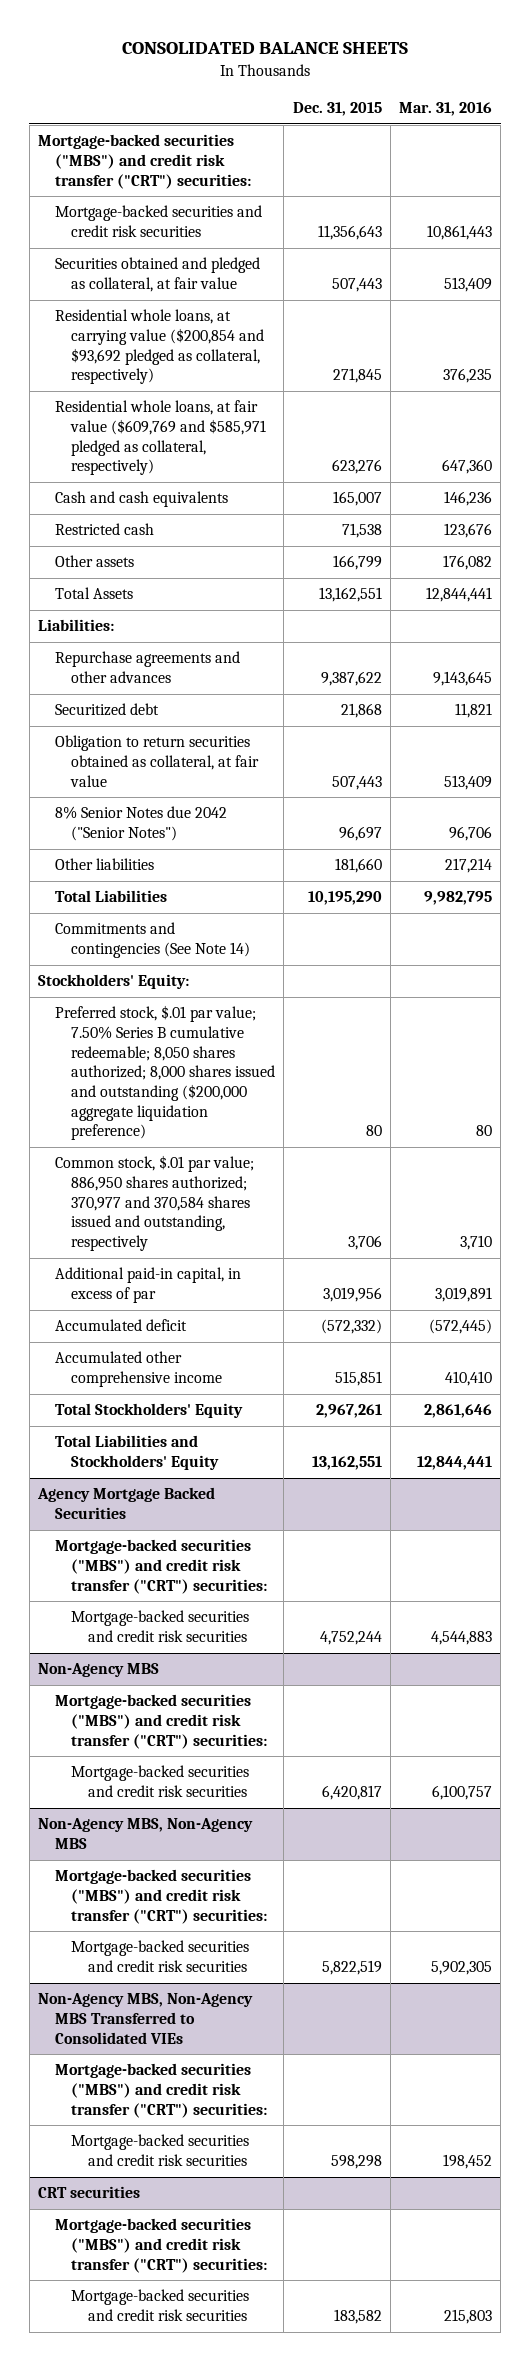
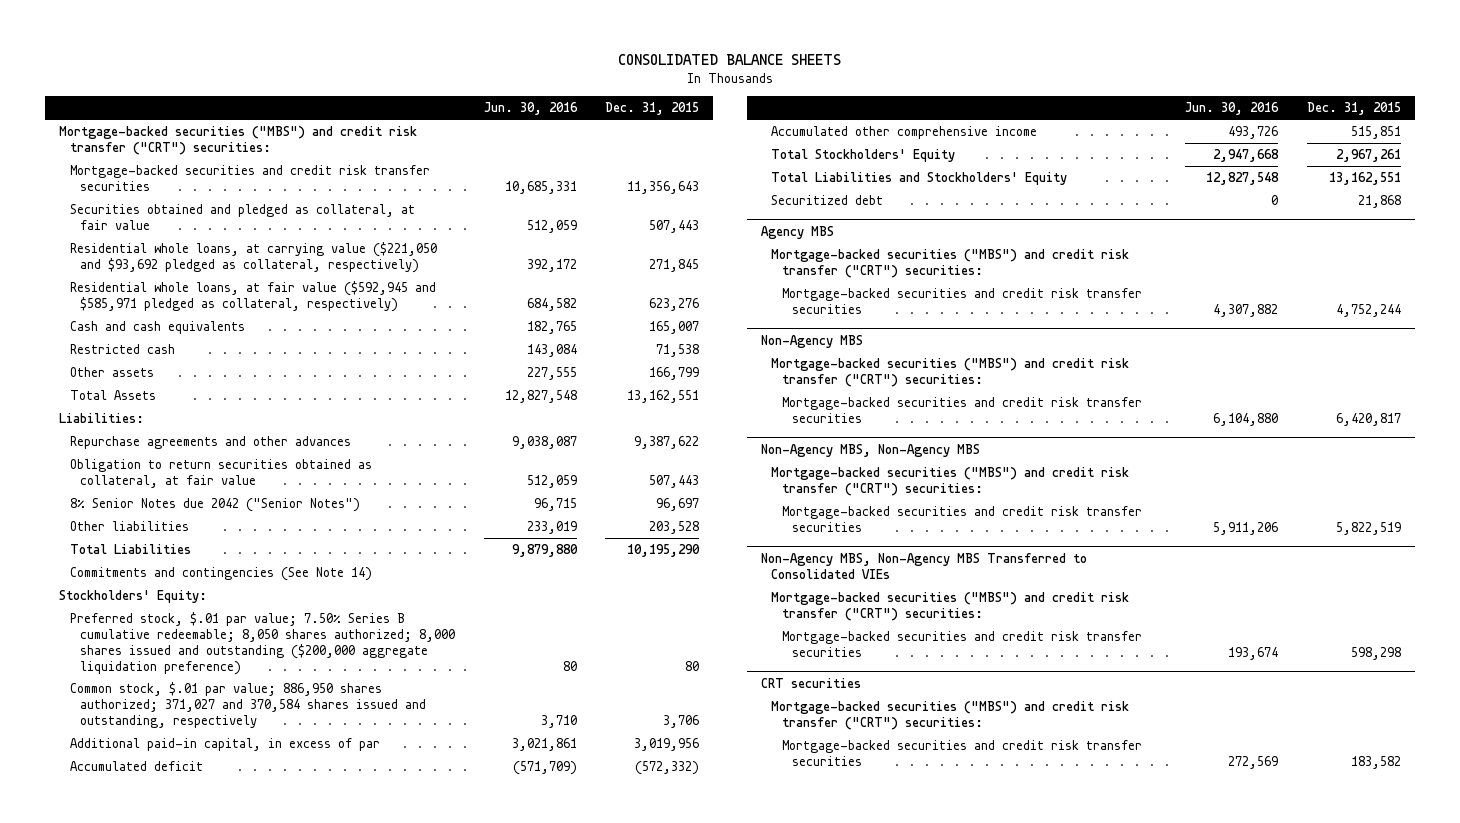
[398,102,492,117] Mar. 31, 2016 -> none
none -> [483,102,578,116] Jun. 30, 2016
[54,205,262,238] Mortgage-backed securities and credit risk securities -> [69,164,430,191] Mortgage-backed securities and credit risk transfer securities
[54,309,265,385] Residential whole loans, at carrying value ($200,854 and $93,692 pledged as collateral, respectively) -> [69,241,437,273] Residential whole loans, at carrying value ($221,050 and $93,692 pledged as collateral, respectively)
[54,400,267,476] Residential whole loans, at fair value ($609,769 and $585,971 pledged as collateral, respectively) -> [69,280,436,312] Residential whole loans, at fair value ($592,945 and $585,971 pledged as collateral, respectively)
[334,858,382,874] 181,660 -> [649,520,700,534] 203,528
[54,1155,254,1252] Common stock, $.01 par value; 886,950 shares authorized; 370,977 and 370,584 shares issued and outstanding, respectively -> [69,681,427,728] Common stock, $.01 par value; 886,950 shares authorized; 371,027 and 370,584 shares issued and outstanding, respectively
[54,703,159,717] Securitized debt -> [771,194,884,205] Securitized debt
[37,1487,216,1520] Agency Mortgage Backed Securities -> [760,225,834,239] Agency MBS
[71,1610,250,1643] Mortgage-backed securities and credit risk securities -> [781,287,1142,314] Mortgage-backed securities and credit risk transfer securities
[71,1765,250,1798] Mortgage-backed securities and credit risk securities -> [781,396,1142,423] Mortgage-backed securities and credit risk transfer securities
[71,1940,250,1973] Mortgage-backed securities and credit risk securities -> [781,505,1142,532] Mortgage-backed securities and credit risk transfer securities
[71,2134,250,2167] Mortgage-backed securities and credit risk securities -> [781,630,1142,657] Mortgage-backed securities and credit risk transfer securities
[71,2289,250,2322] Mortgage-backed securities and credit risk securities -> [781,739,1142,766] Mortgage-backed securities and credit risk transfer securities

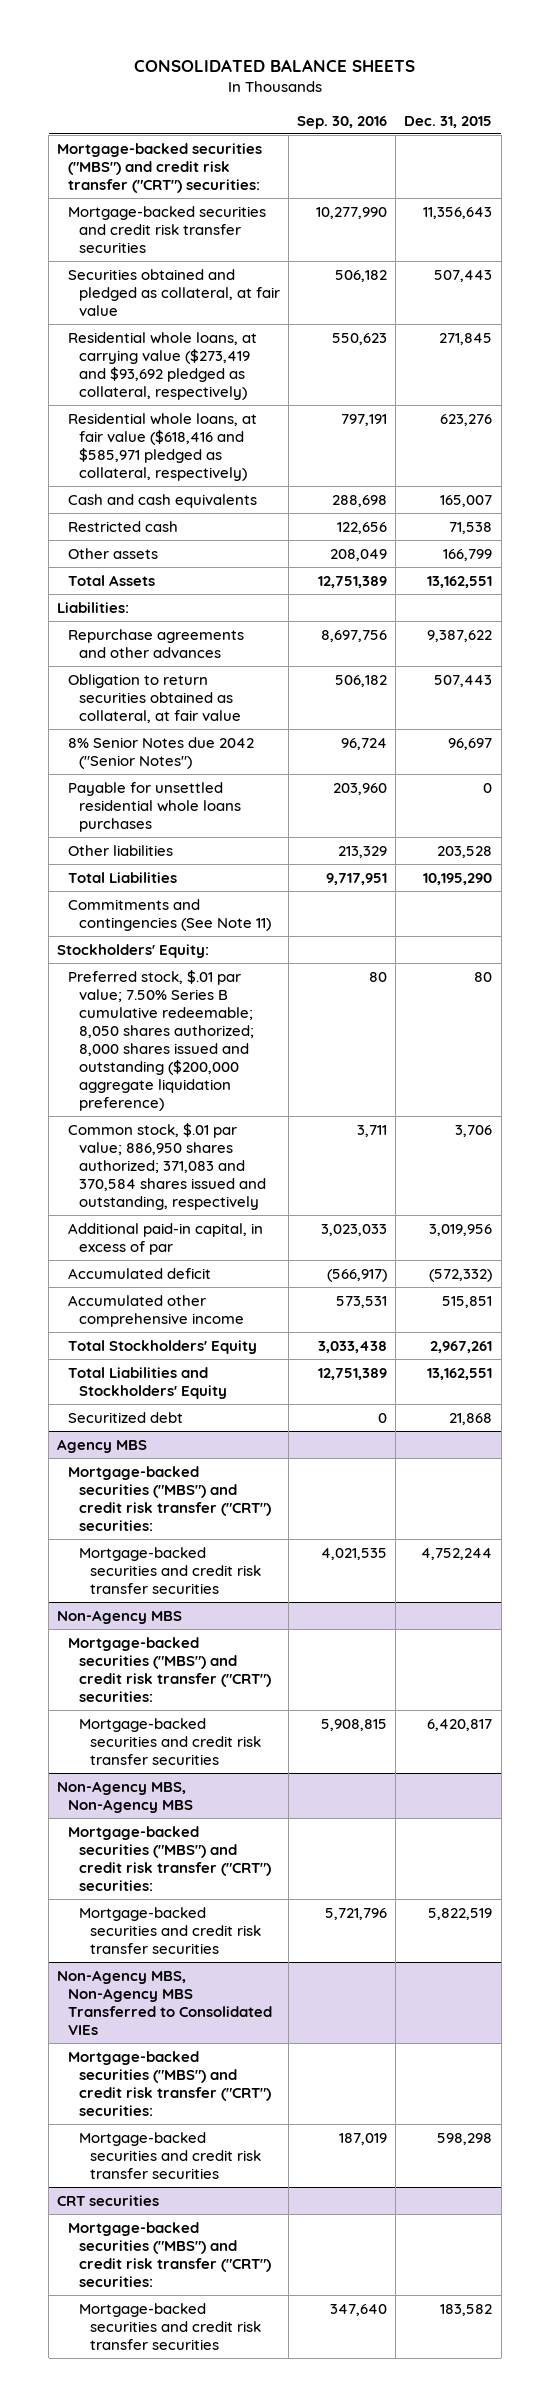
[483,102,578,116] Jun. 30, 2016 -> none
none -> [297,115,388,129] Sep. 30, 2016
[69,241,437,273] Residential whole loans, at carrying value ($221,050 and $93,692 pledged as collateral, respectively) -> [68,331,258,400] Residential whole loans, at carrying value ($273,419 and $93,692 pledged as collateral, respectively)
[69,280,436,312] Residential whole loans, at fair value ($592,945 and $585,971 pledged as collateral, respectively) -> [68,412,258,481] Residential whole loans, at fair value ($618,416 and $585,971 pledged as collateral, respectively)
none -> [68,781,242,832] Payable for unsettled residential whole loans purchases
[69,566,372,581] Commitments and contingencies (See Note 14) -> [68,898,272,931] Commitments and contingencies (See Note 11)
[69,681,427,728] Common stock, $.01 par value; 886,950 shares authorized; 371,027 and 370,584 shares issued and outstanding, respectively -> [68,1122,267,1210] Common stock, $.01 par value; 886,950 shares authorized; 371,083 and 370,584 shares issued and outstanding, respectively

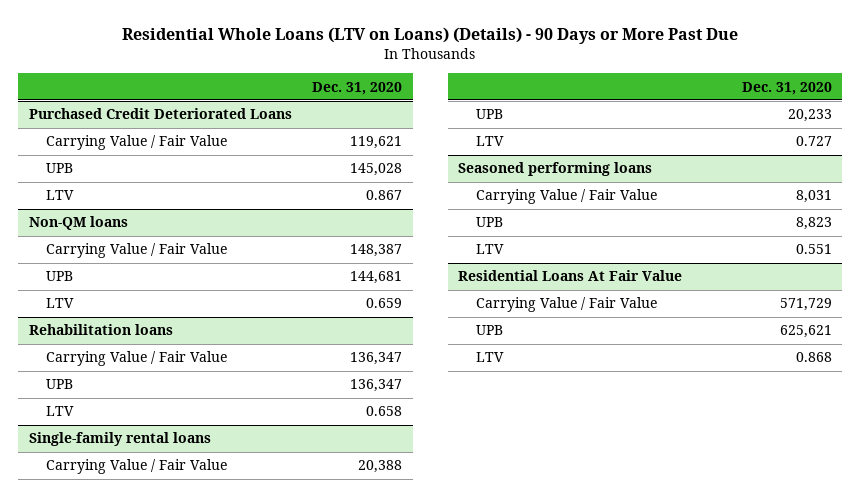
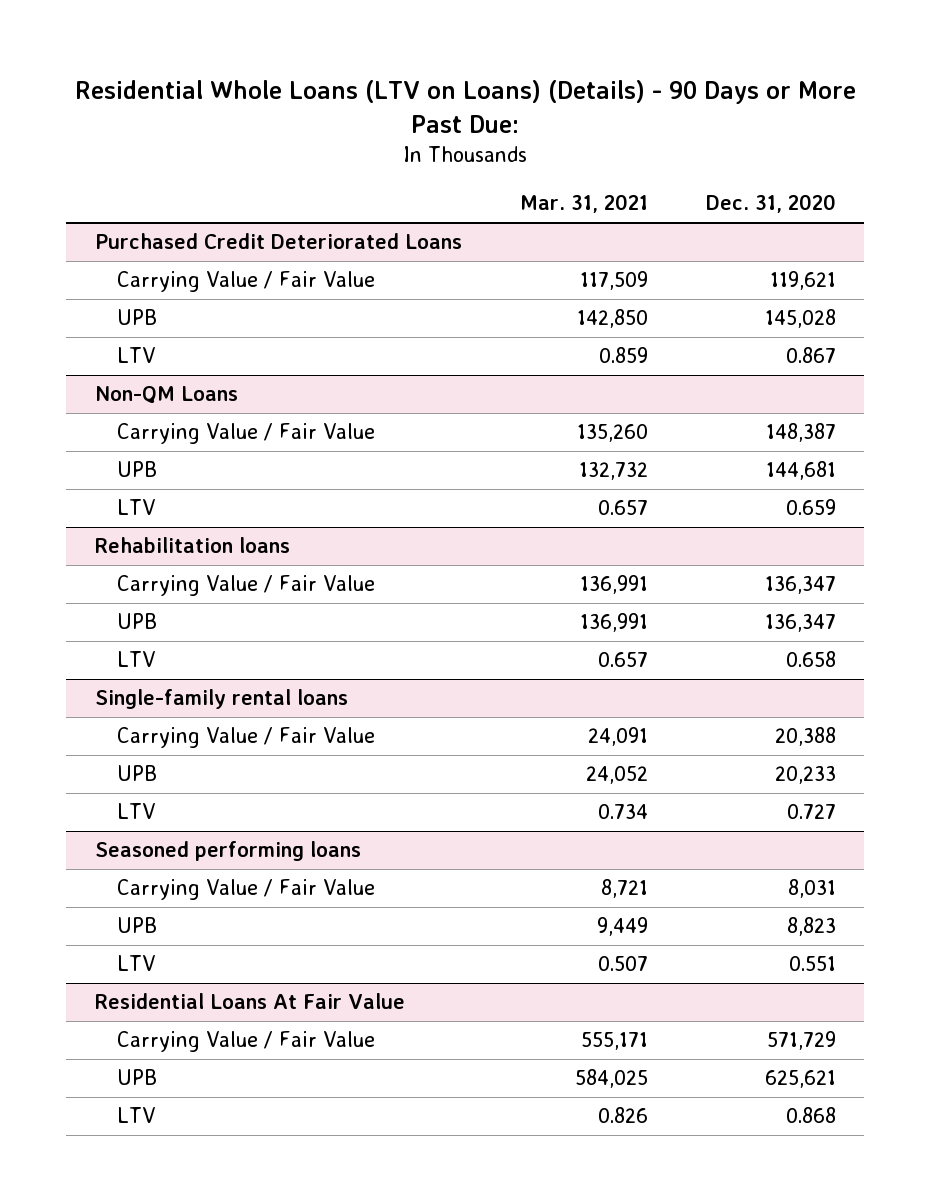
[122,27,739,45] Residential Whole Loans (LTV on Loans) (Details) - 90 Days or More Past Due -> [75,80,857,134] Residential Whole Loans (LTV on Loans) (Details) - 90 Days or More Past Due:
none -> [519,194,648,214] Mar. 31, 2021
[28,216,128,231] Non-QM loans -> [94,386,238,405] Non-QM Loans

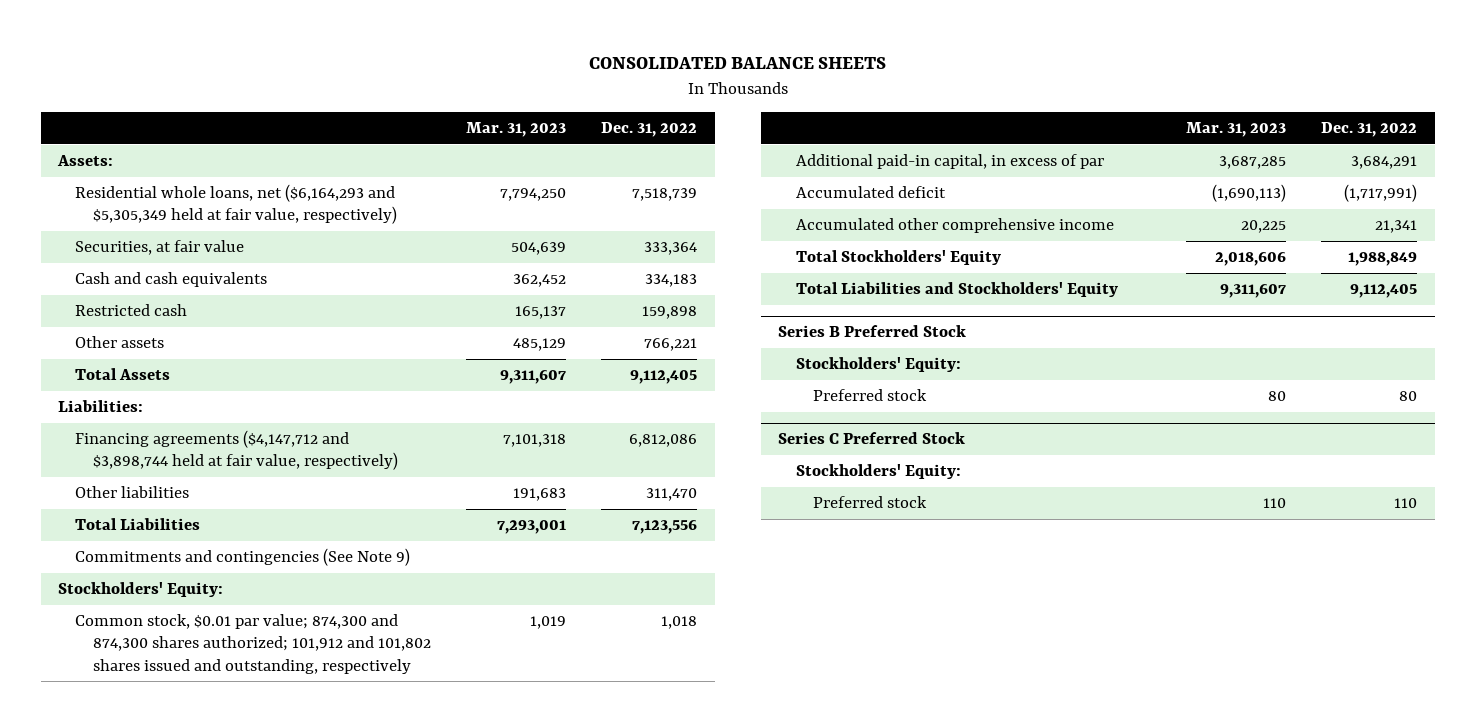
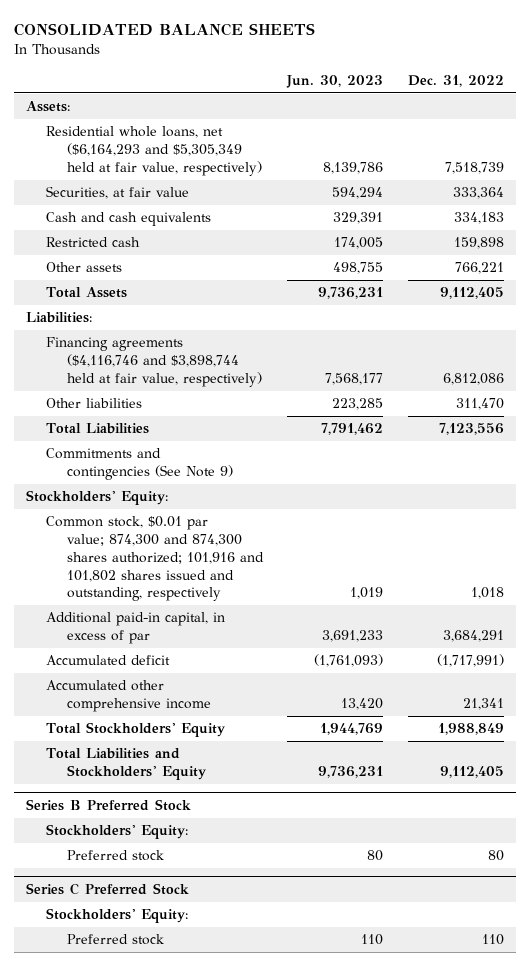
[465,122,566,138] Mar. 31, 2023 -> none
none -> [286,74,384,88] Jun. 30, 2023
[75,429,398,471] Financing agreements ($4,147,712 and $3,898,744 held at fair value, respectively) -> [46,337,262,387] Financing agreements ($4,116,746 and $3,898,744 held at fair value, respectively)
[75,613,431,674] Common stock, $0.01 par value; 874,300 and 874,300 shares authorized; 101,912 and 101,802 shares issued and outstanding, respectively -> [46,516,264,602] Common stock, $0.01 par value; 874,300 and 874,300 shares authorized; 101,916 and 101,802 shares issued and outstanding, respectively

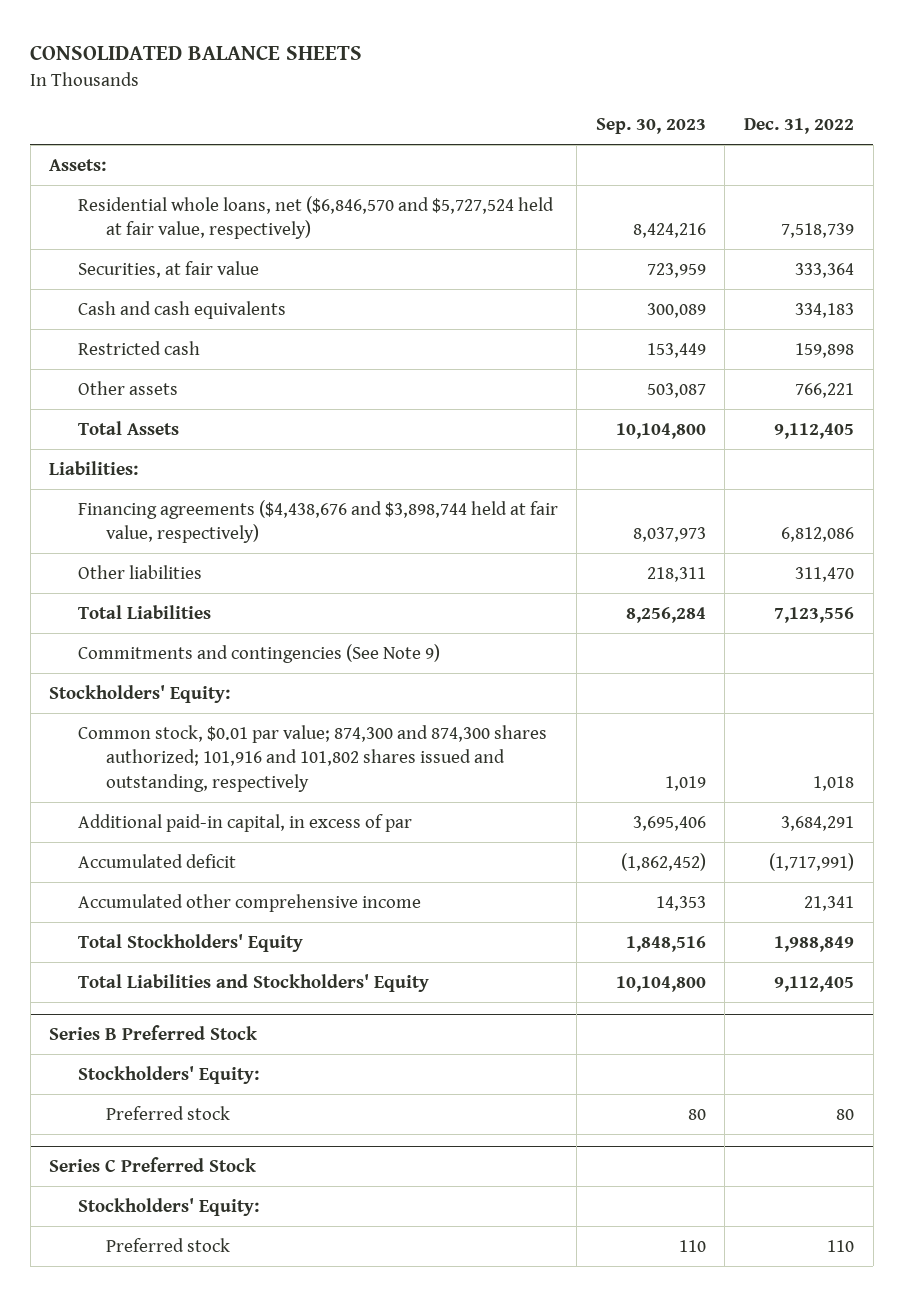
[286,74,384,88] Jun. 30, 2023 -> none
none -> [595,118,706,135] Sep. 30, 2023
[46,126,262,176] Residential whole loans, net ($6,164,293 and $5,305,349 held at fair value, respectively) -> [77,195,554,240] Residential whole loans, net ($6,846,570 and $5,727,524 held at fair value, respectively)
[46,337,262,387] Financing agreements ($4,116,746 and $3,898,744 held at fair value, respectively) -> [77,499,558,544] Financing agreements ($4,438,676 and $3,898,744 held at fair value, respectively)

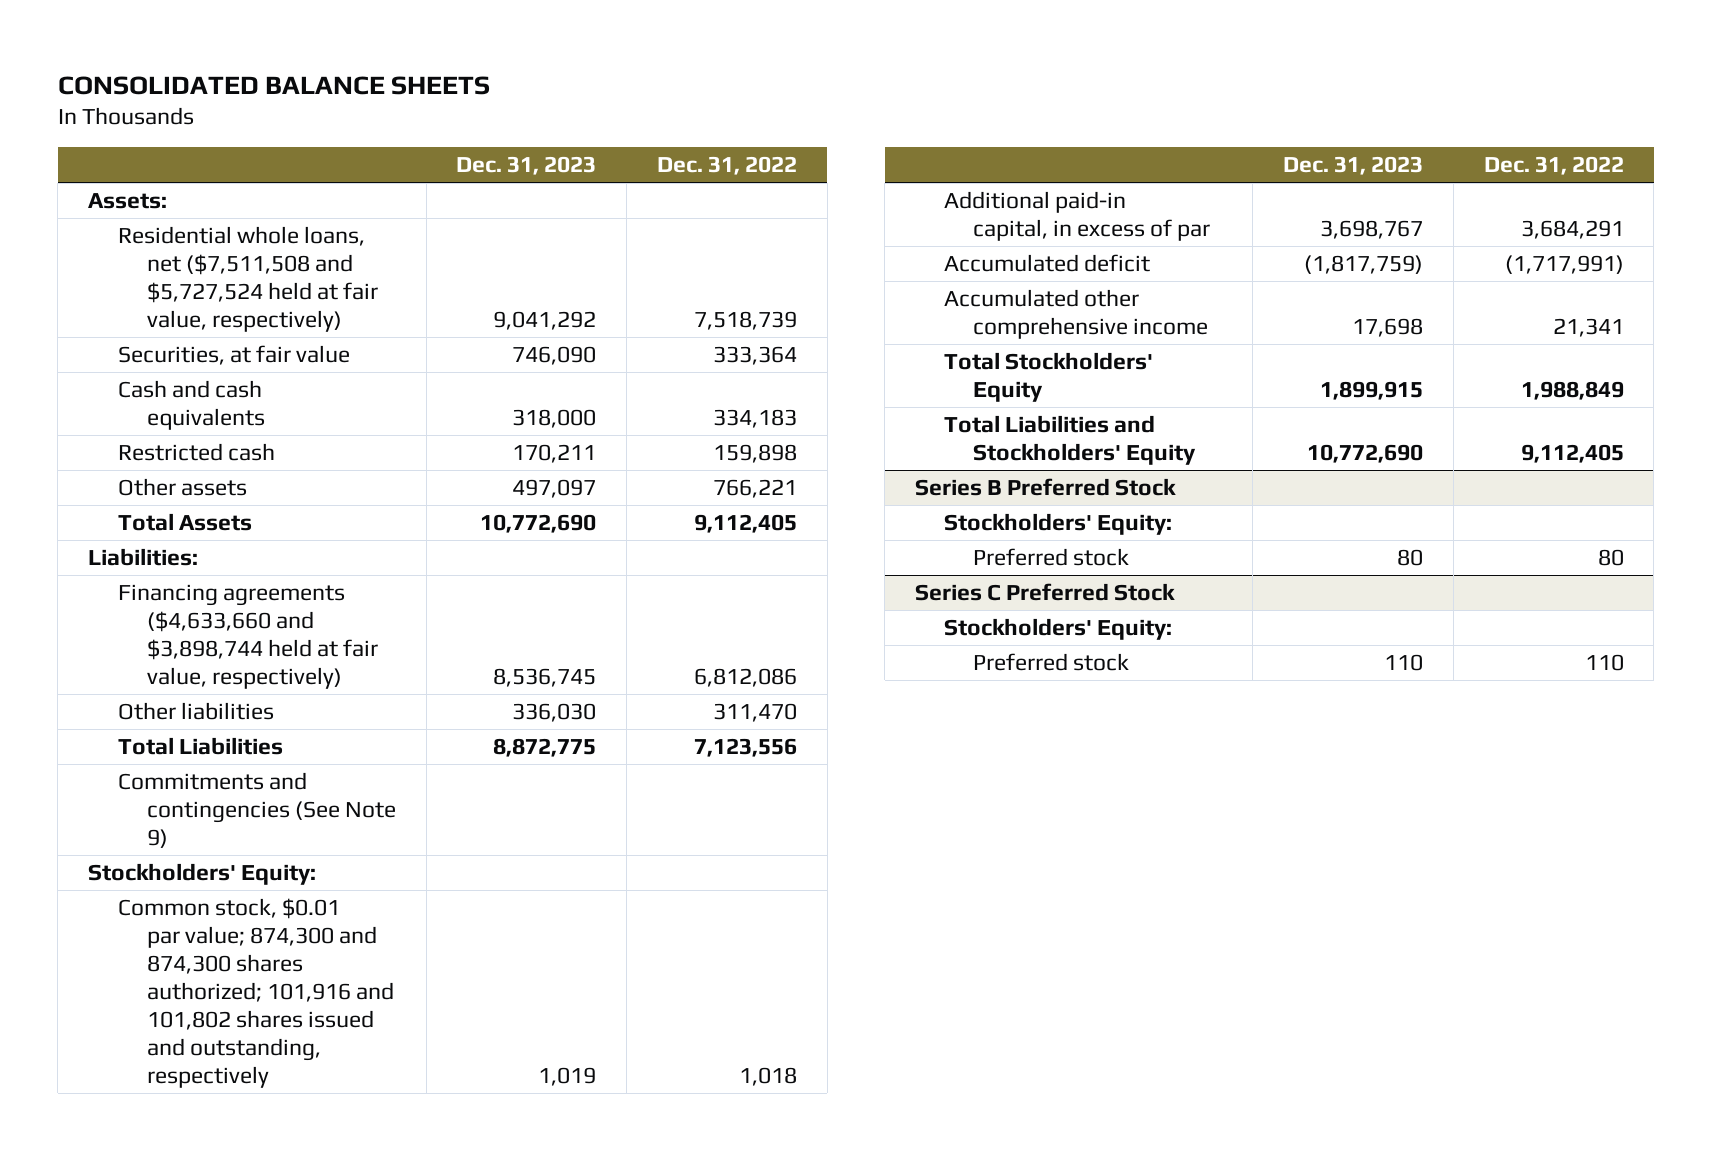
[595,118,706,135] Sep. 30, 2023 -> none
none -> [456,156,597,176] Dec. 31, 2023
[77,195,554,240] Residential whole loans, net ($6,846,570 and $5,727,524 held at fair value, respectively) -> [117,225,378,333] Residential whole loans, net ($7,511,508 and $5,727,524 held at fair value, respectively)
[77,499,558,544] Financing agreements ($4,438,676 and $3,898,744 held at fair value, respectively) -> [117,583,378,690] Financing agreements ($4,633,660 and $3,898,744 held at fair value, respectively)

